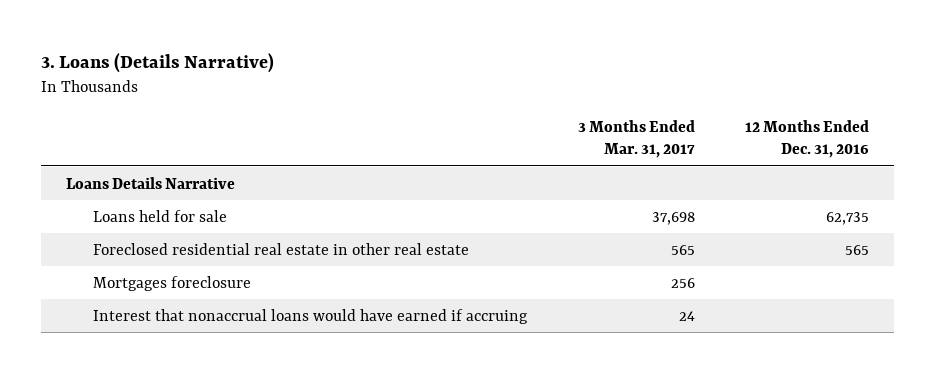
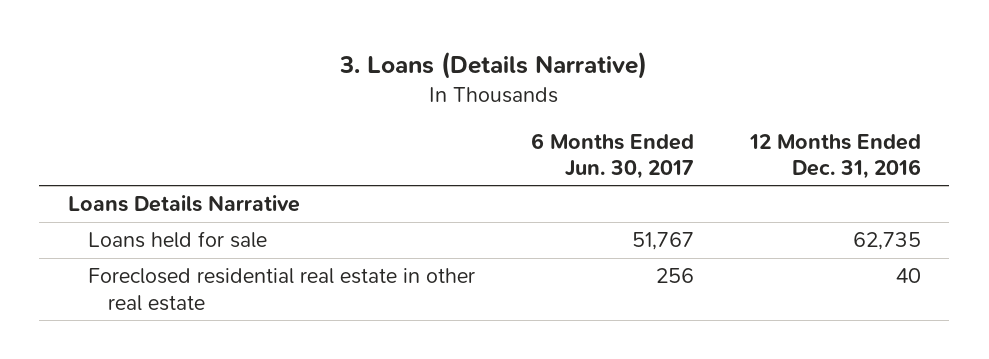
[577,119,695,159] 3 Months Ended Mar. 31, 2017 -> none
none -> [530,132,694,179] 6 Months Ended Jun. 30, 2017
[93,275,252,291] Mortgages foreclosure -> none
[93,308,529,324] Interest that nonaccrual loans would have earned if accruing -> none
[845,244,870,255] 565 -> [896,268,922,284] 40

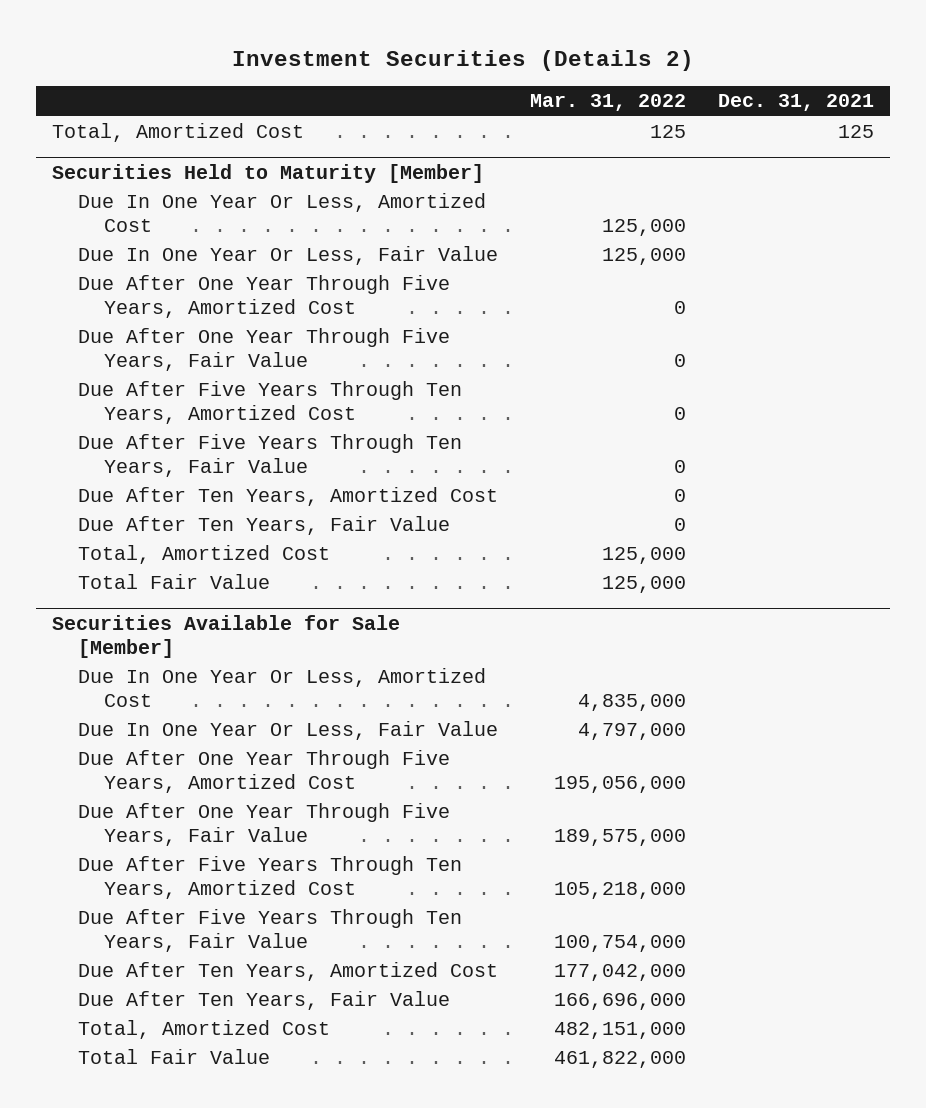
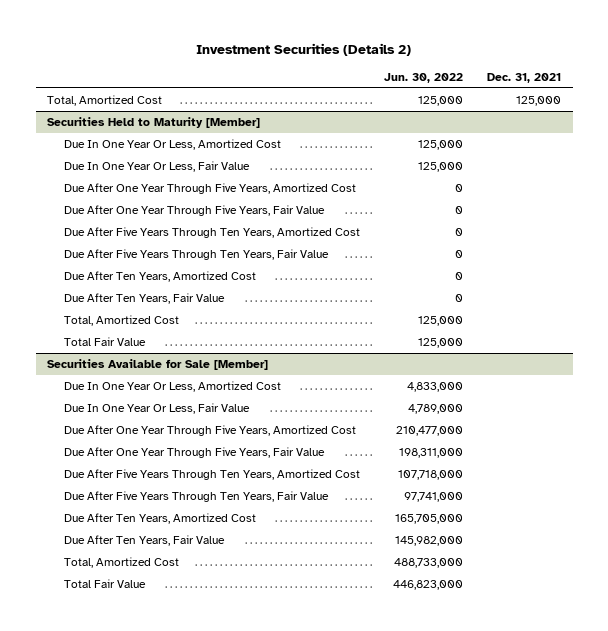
[529,94,686,112] Mar. 31, 2022 -> none
none -> [383,72,463,83] Jun. 30, 2022
[838,125,875,139] 125 -> [515,96,561,107] 125,000

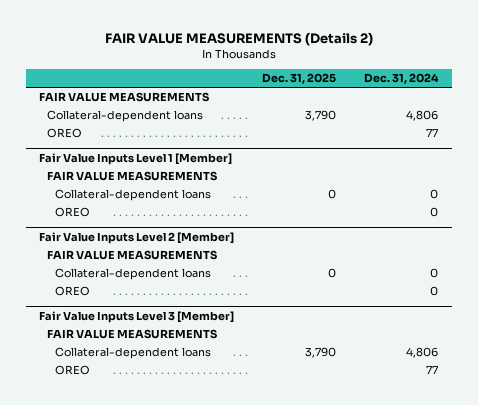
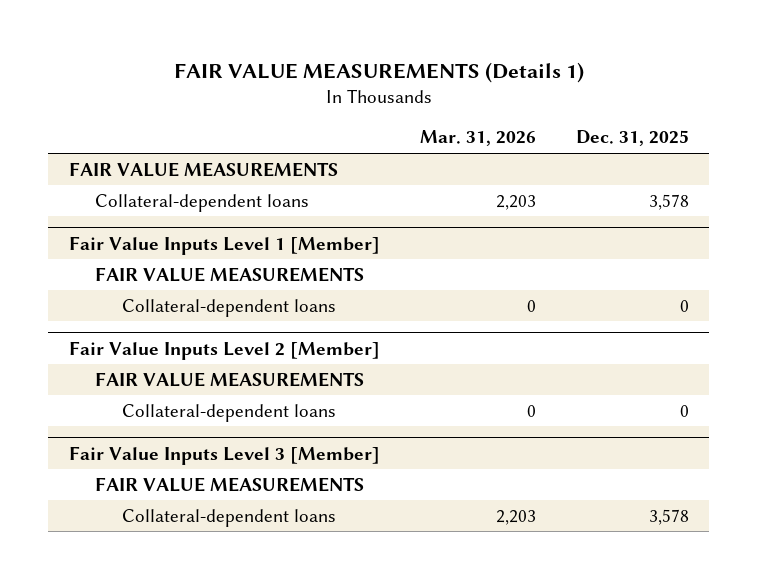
[104,31,373,46] FAIR VALUE MEASUREMENTS (Details 2) -> [173,61,584,83] FAIR VALUE MEASUREMENTS (Details 1)
[364,73,440,85] Dec. 31, 2024 -> none
none -> [419,130,536,147] Mar. 31, 2026
[47,128,83,139] OREO -> none
[305,110,337,122] 3,790 -> [649,193,690,210] 3,578
[55,207,91,218] OREO -> none
[55,286,91,297] OREO -> none
[55,365,91,376] OREO -> none
[305,347,337,359] 3,790 -> [649,508,690,525] 3,578

